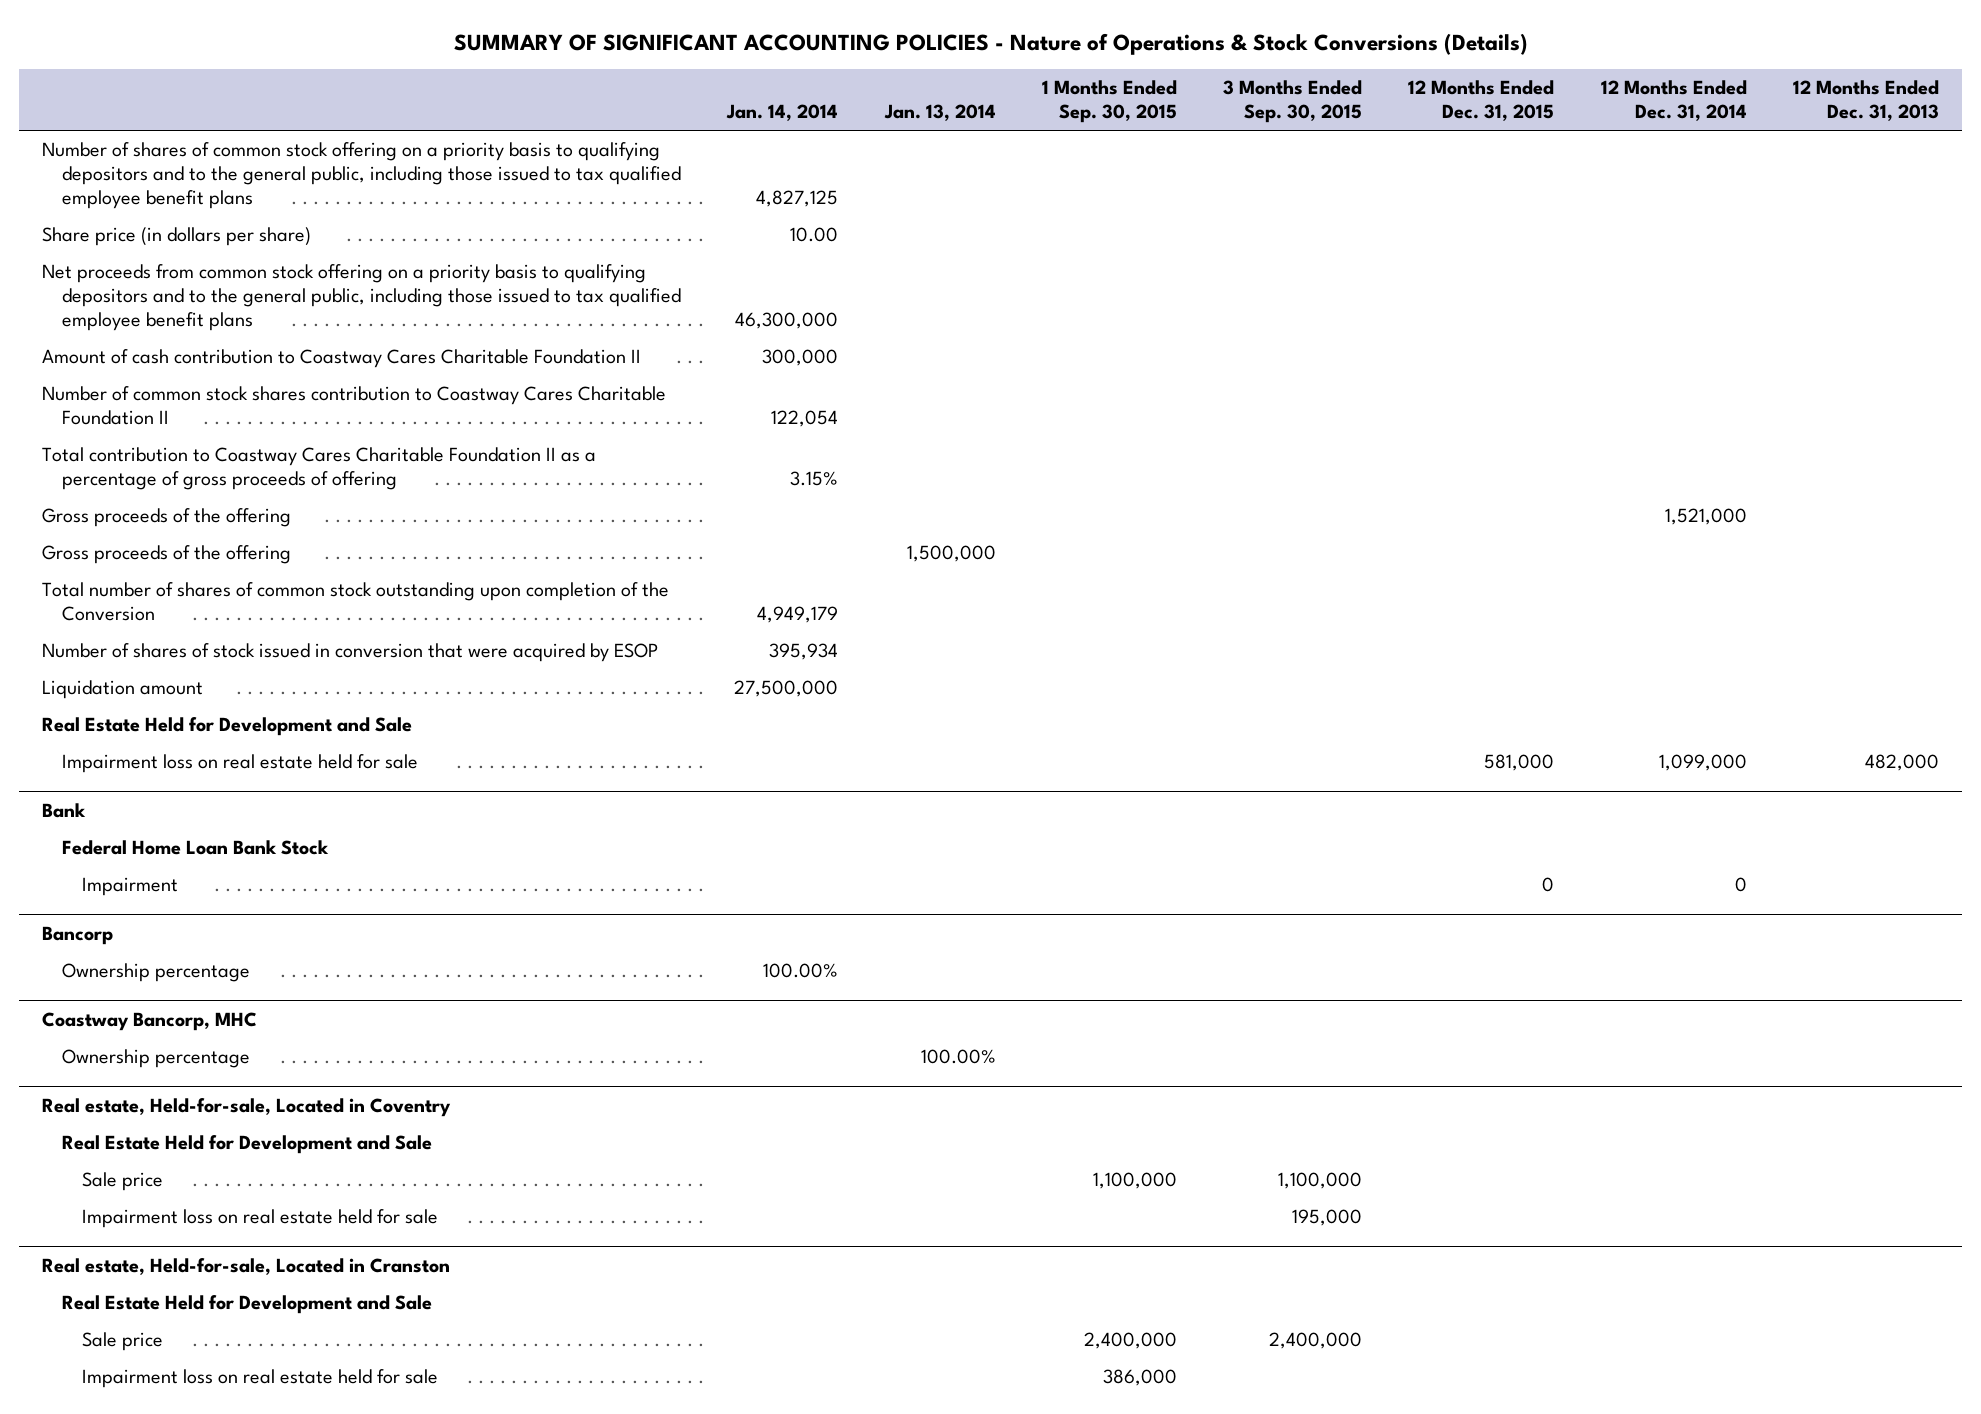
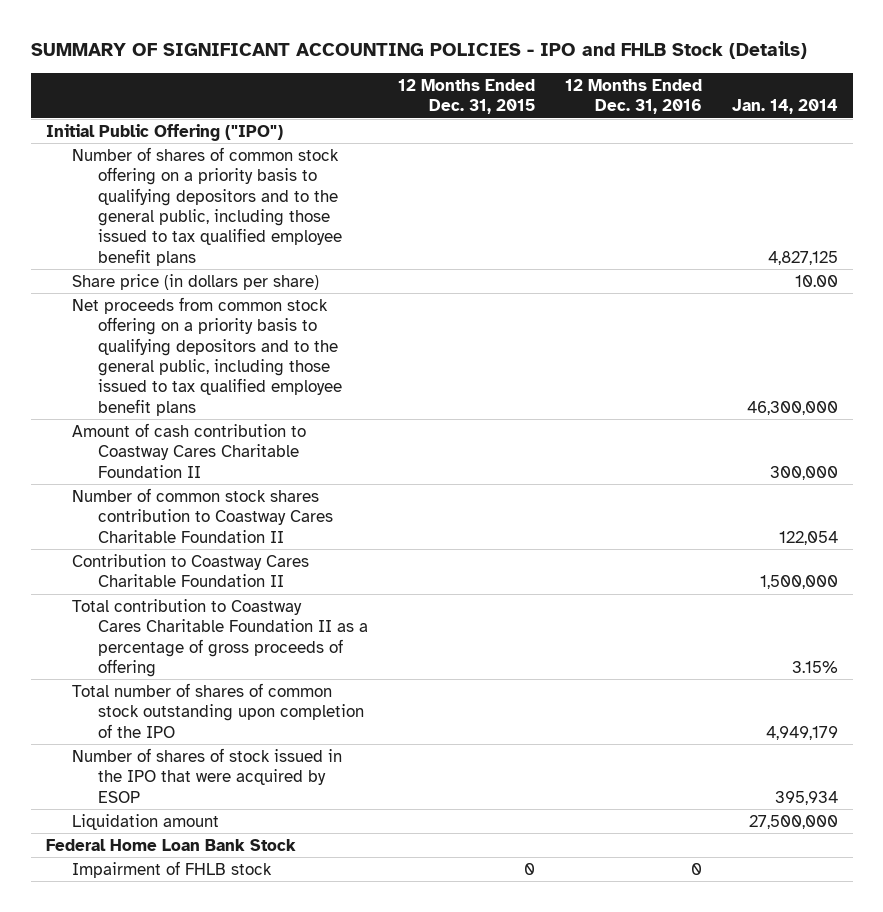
[453,32,1528,55] SUMMARY OF SIGNIFICANT ACCOUNTING POLICIES - Nature of Operations & Stock Conversions (Details) -> [30,41,807,60] SUMMARY OF SIGNIFICANT ACCOUNTING POLICIES - IPO and FHLB Stock (Details)
[883,104,996,122] Jan. 13, 2014 -> none
[1041,80,1177,124] 1 Months Ended Sep. 30, 2015 -> none
[1223,80,1363,124] 3 Months Ended Sep. 30, 2015 -> none
[1600,80,1747,122] 12 Months Ended Dec. 31, 2014 -> none
[1793,80,1940,122] 12 Months Ended Dec. 31, 2013 -> none
none -> [564,79,702,115] 12 Months Ended Dec. 31, 2016
none -> [45,123,283,141] Initial Public Offering ("IPO")
none -> [71,553,309,588] Contribution to Coastway Cares Charitable Foundation II
[42,507,292,527] Gross proceeds of the offering -> none
[42,544,292,564] Gross proceeds of the offering -> none
[42,581,670,621] Total number of shares of common stock outstanding upon completion of the Conversion -> [71,682,364,738] Total number of shares of common stock outstanding upon completion of the IPO
[42,642,659,662] Number of shares of stock issued in conversion that were acquired by ESOP -> [71,747,342,803] Number of shares of stock issued in the IPO that were acquired by ESOP
[42,716,413,736] Real Estate Held for Development and Sale -> none
[62,753,419,773] Impairment loss on real estate held for sale -> none
[42,802,87,818] Bank -> none
[62,839,330,855] Federal Home Loan Bank Stock -> none
[82,876,179,896] Impairment -> none
[42,925,114,945] Bancorp -> none
[62,962,251,982] Ownership percentage -> none
[42,1011,258,1031] Coastway Bancorp, MHC -> none
[62,1048,251,1068] Ownership percentage -> none
[42,1097,452,1117] Real estate, Held-for-sale, Located in Coventry -> none
[62,1134,433,1154] Real Estate Held for Development and Sale -> none
[82,1171,164,1191] Sale price -> none
[82,1208,439,1228] Impairment loss on real estate held for sale -> none
[42,1257,451,1275] Real estate, Held-for-sale, Located in Cranston -> none
[62,1294,433,1314] Real Estate Held for Development and Sale -> none
[82,1331,164,1351] Sale price -> none
[82,1368,439,1388] Impairment loss on real estate held for sale -> none
none -> [45,838,296,851] Federal Home Loan Bank Stock
none -> [71,860,272,878] Impairment of FHLB stock

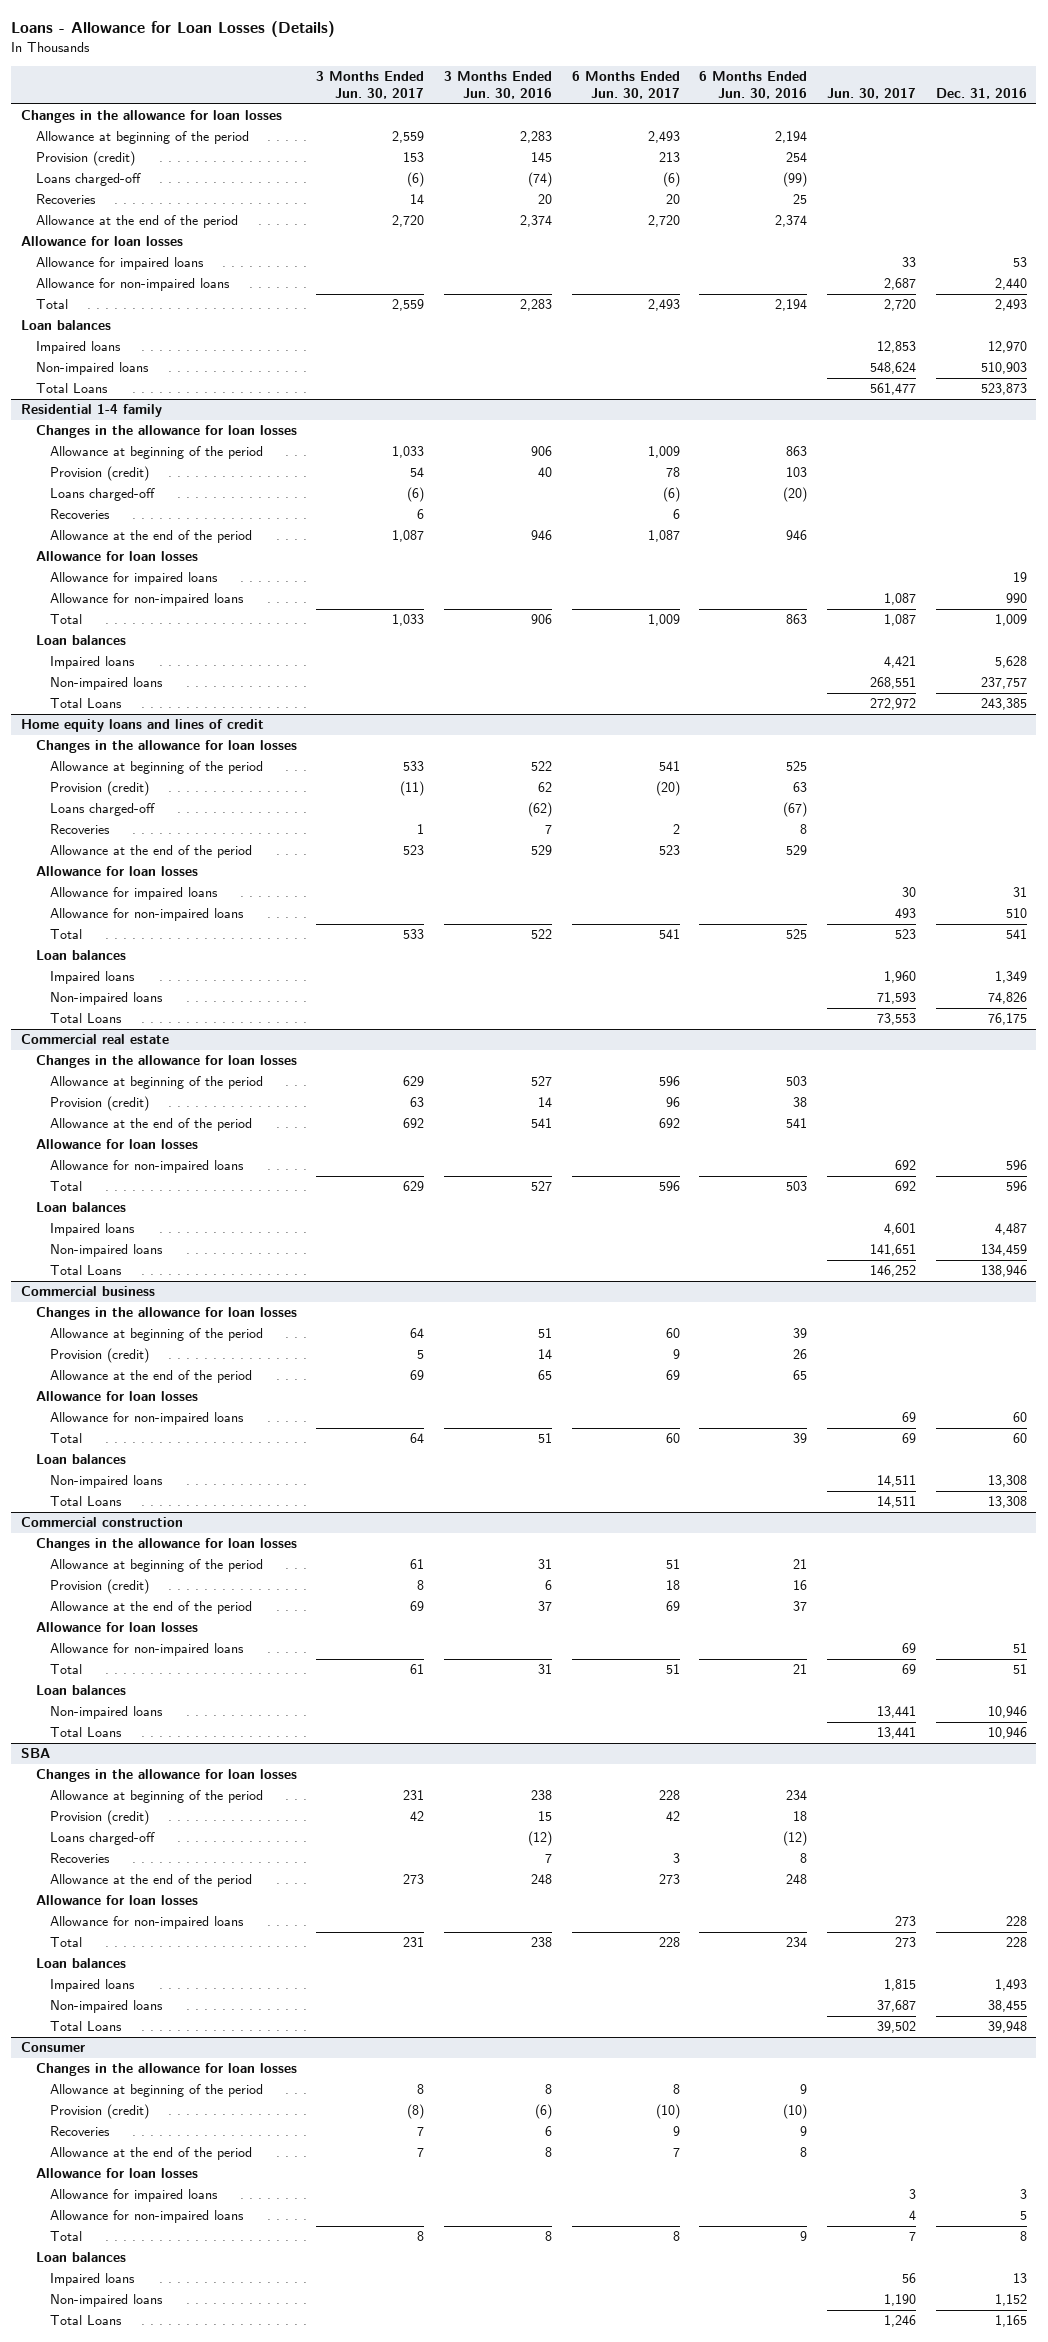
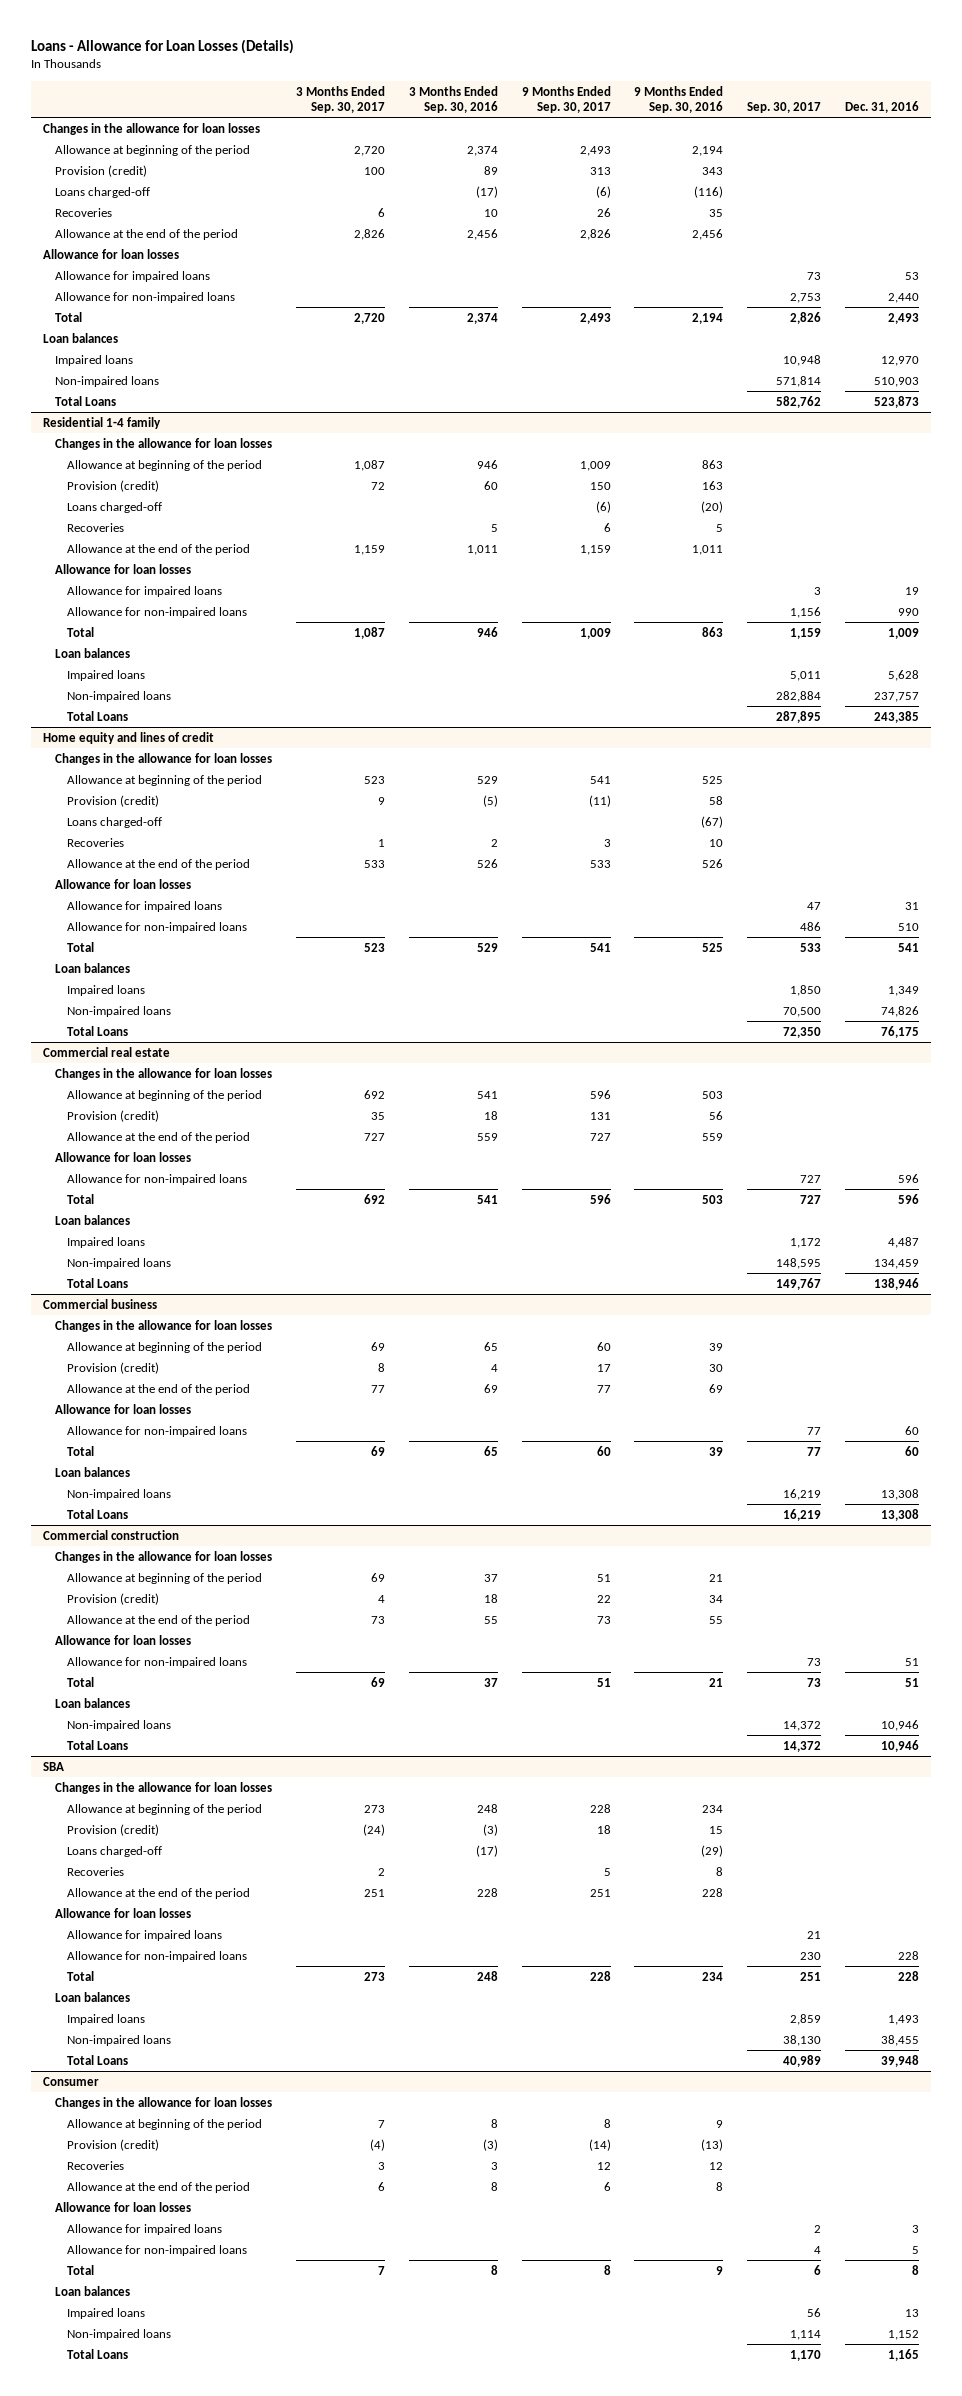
[316,71,425,99] 3 Months Ended Jun. 30, 2017 -> none
[444,71,553,99] 3 Months Ended Jun. 30, 2016 -> none
[571,71,680,99] 6 Months Ended Jun. 30, 2017 -> none
[699,71,808,99] 6 Months Ended Jun. 30, 2016 -> none
[826,87,916,99] Jun. 30, 2017 -> none
none -> [295,85,385,113] 3 Months Ended Sep. 30, 2017
none -> [408,85,498,113] 3 Months Ended Sep. 30, 2016
none -> [521,85,611,113] 9 Months Ended Sep. 30, 2017
none -> [634,85,724,113] 9 Months Ended Sep. 30, 2016
none -> [747,101,822,113] Sep. 30, 2017
[21,719,265,733] Home equity loans and lines of credit -> [42,731,214,744] Home equity and lines of credit
none -> [67,1929,223,1941] Allowance for impaired loans

